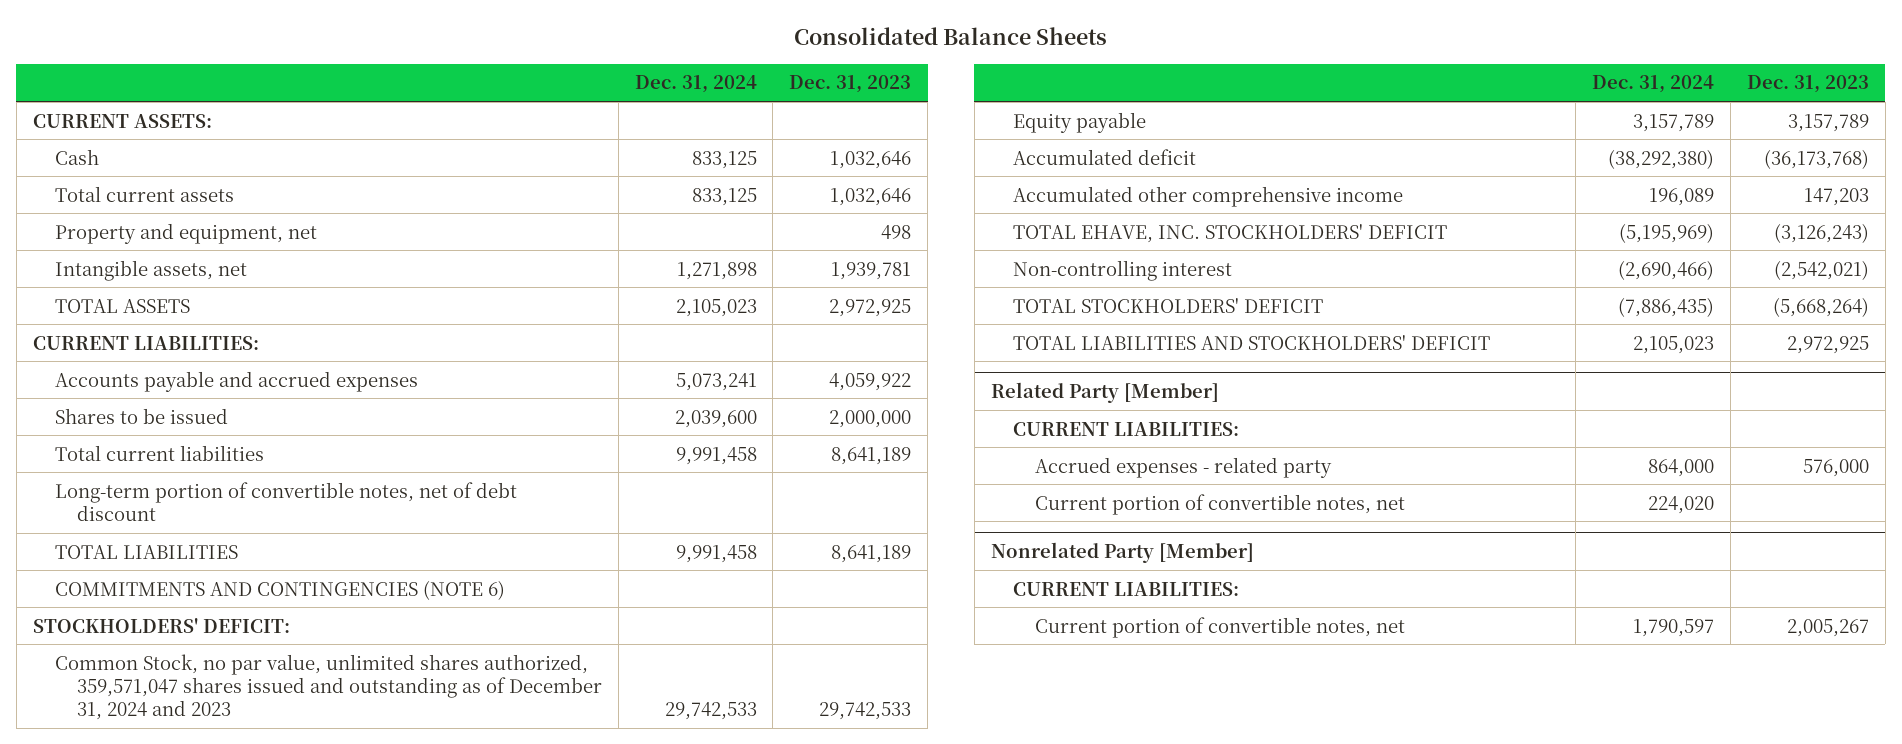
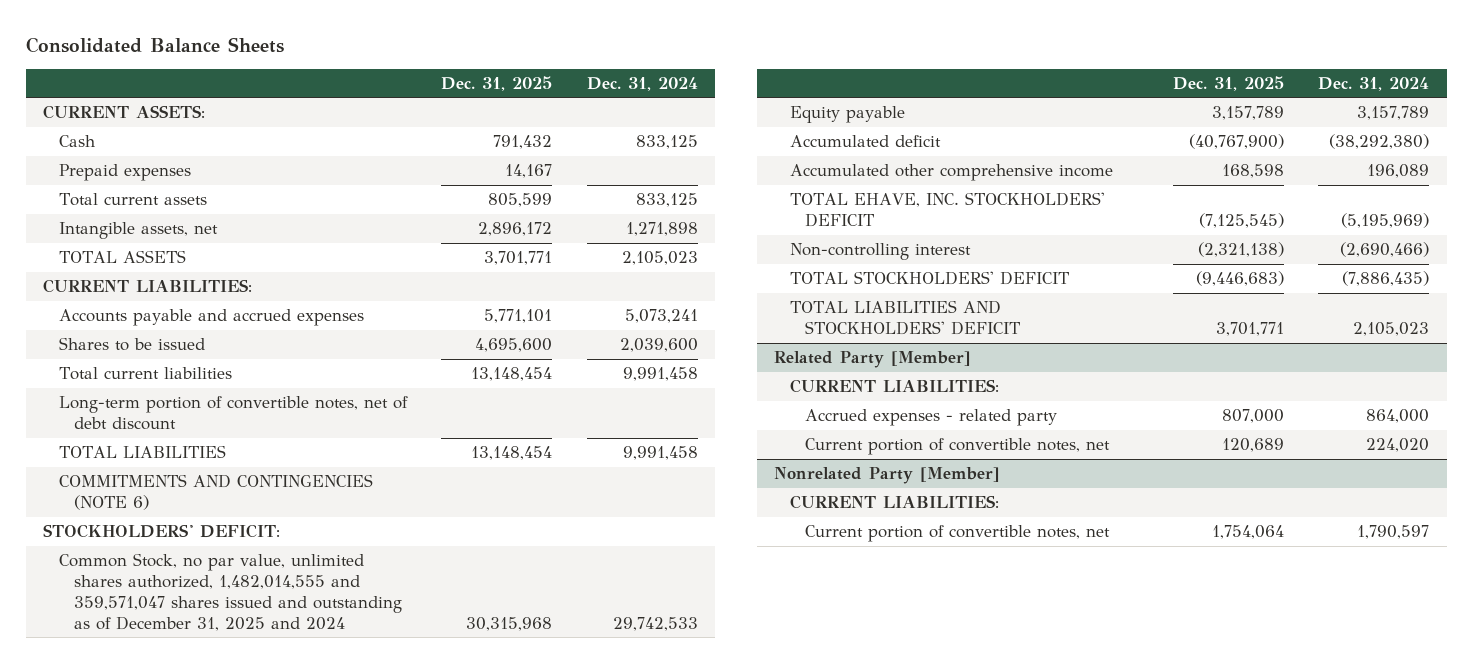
[789,75,912,94] Dec. 31, 2023 -> none
none -> [441,75,553,91] Dec. 31, 2025
none -> [58,164,191,182] Prepaid expenses
[54,222,317,244] Property and equipment, net -> none
[54,653,602,720] Common Stock, no par value, unlimited shares authorized, 359,571,047 shares issued and outstanding as of December 31, 2024 and 2023 -> [58,553,403,631] Common Stock, no par value, unlimited shares authorized, 1,482,014,555 and 359,571,047 shares issued and outstanding as of December 31, 2025 and 2024

